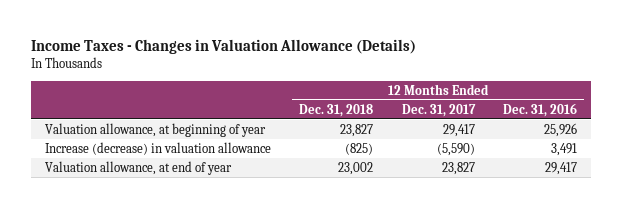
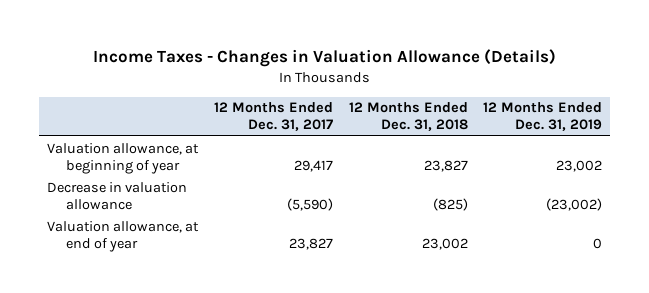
[502,102,577,117] Dec. 31, 2016 -> none
none -> [483,102,603,132] 12 Months Ended Dec. 31, 2019
[45,141,272,155] Increase (decrease) in valuation allowance -> [46,181,187,210] Decrease in valuation allowance

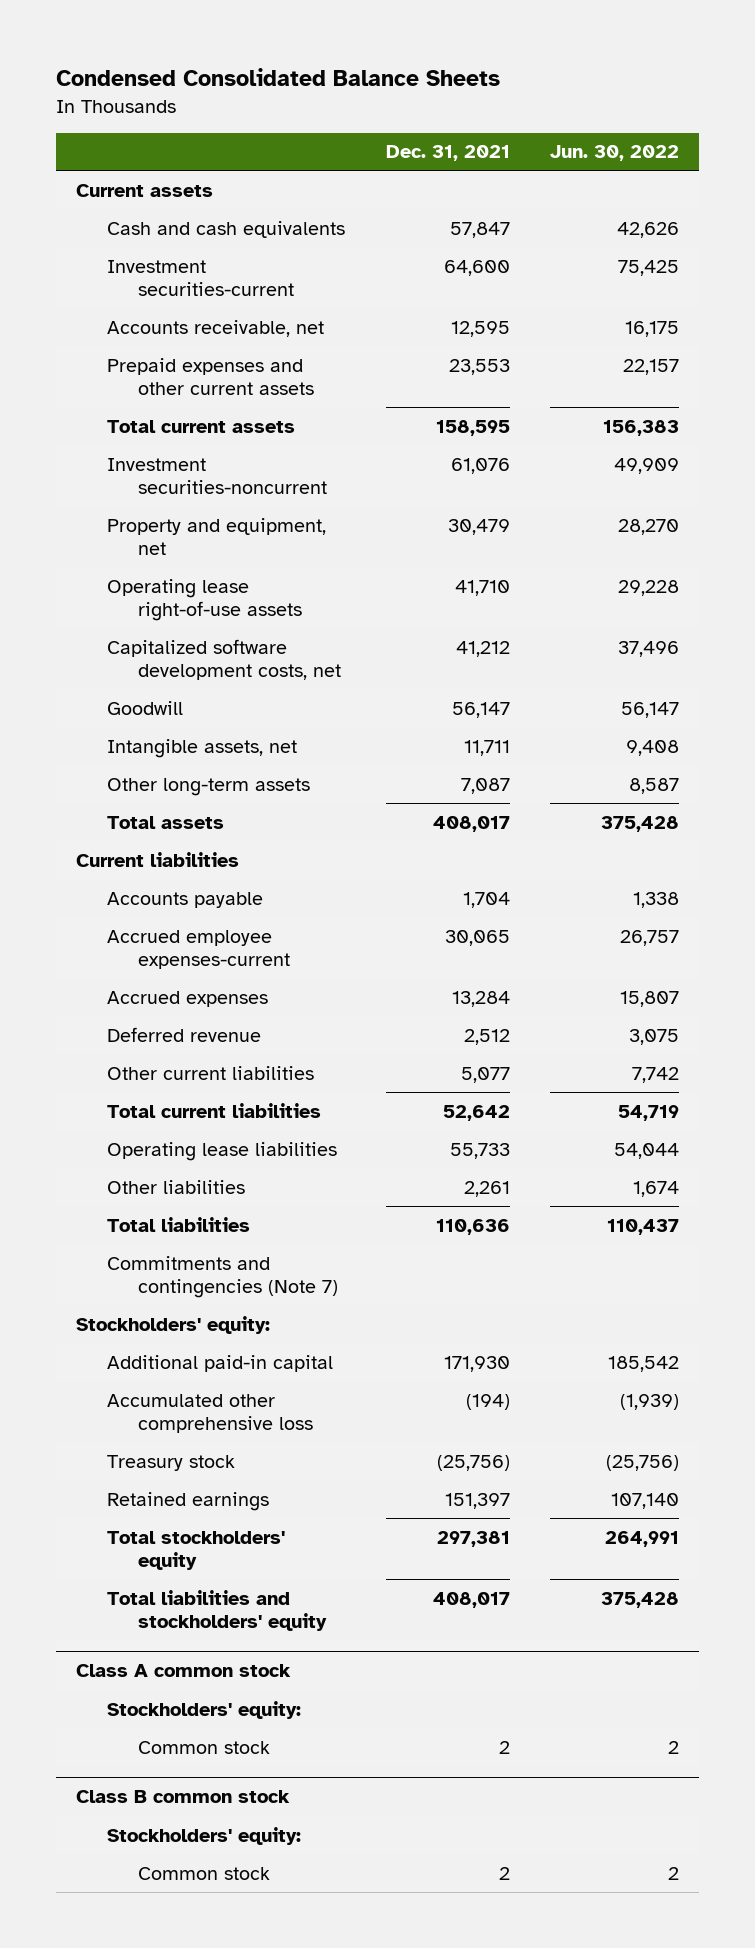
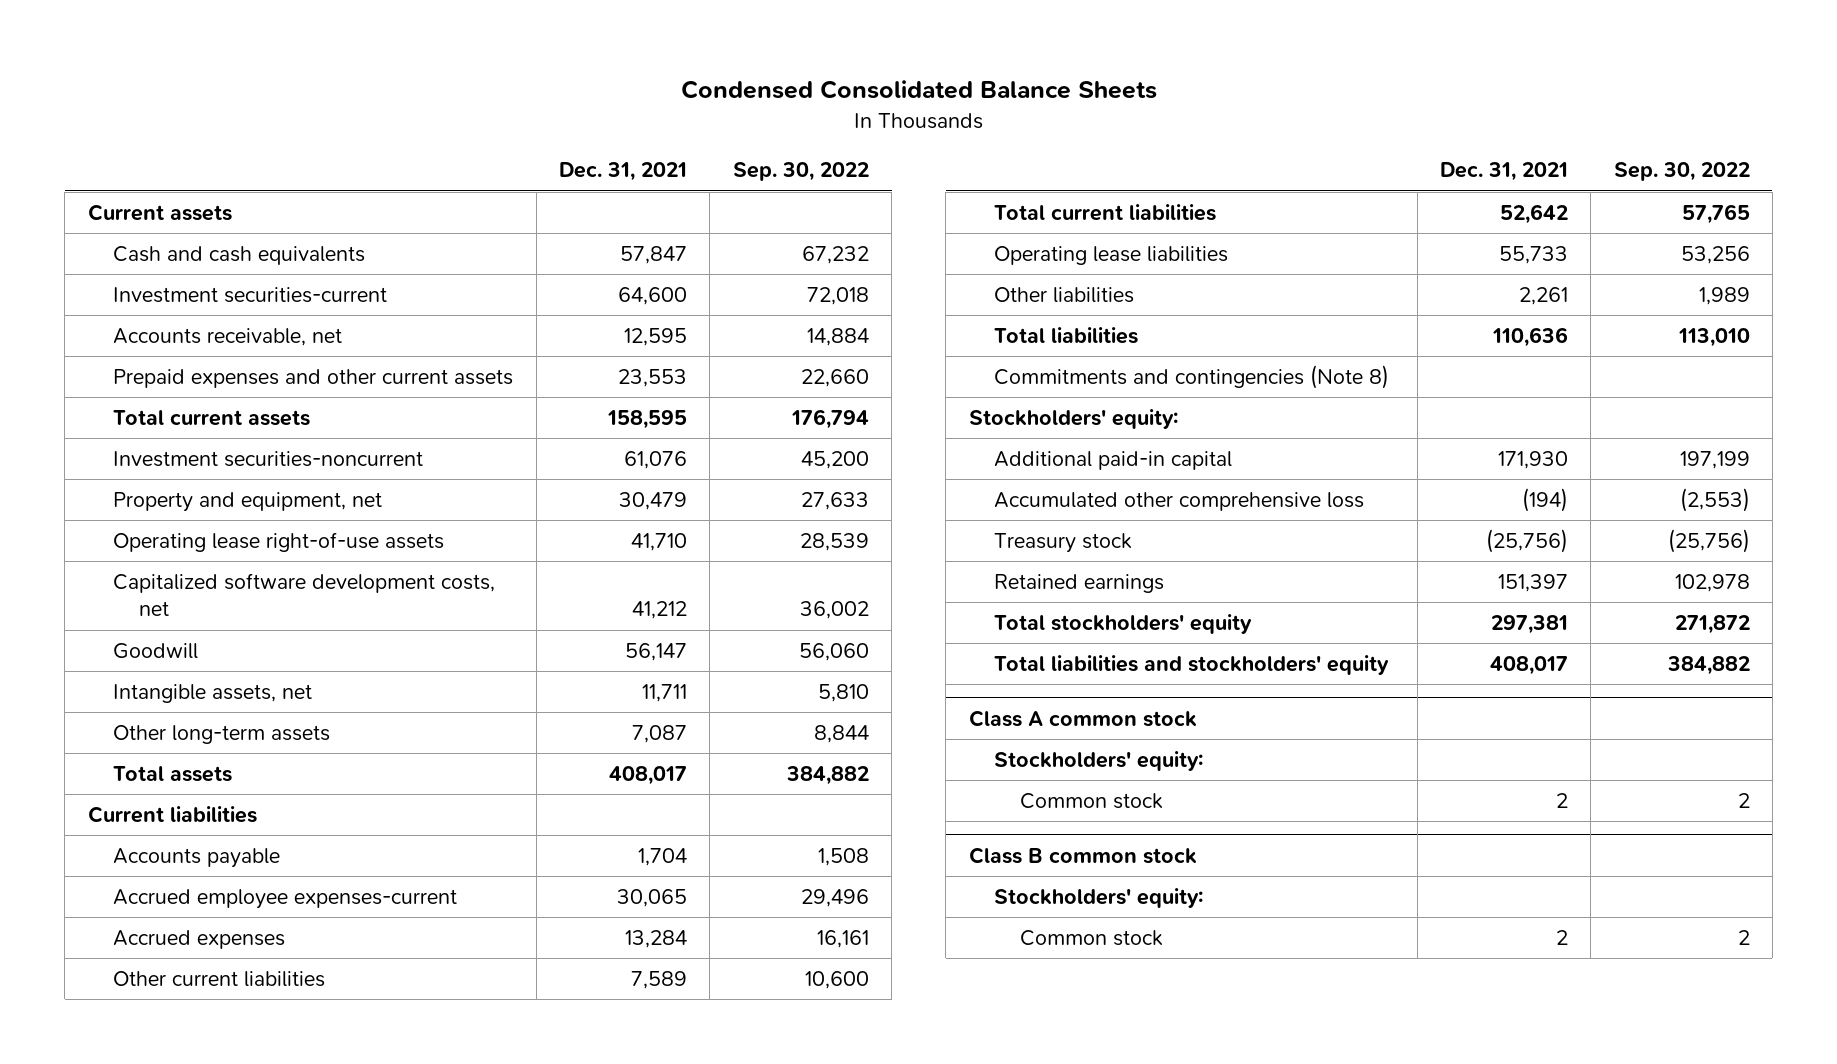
[550,145,680,162] Jun. 30, 2022 -> none
none -> [732,162,869,182] Sep. 30, 2022
[107,1026,262,1042] Deferred revenue -> none
[460,1066,510,1083] 5,077 -> [631,970,688,989] 7,589
[107,1255,338,1299] Commitments and contingencies (Note 7) -> [994,364,1390,389] Commitments and contingencies (Note 8)

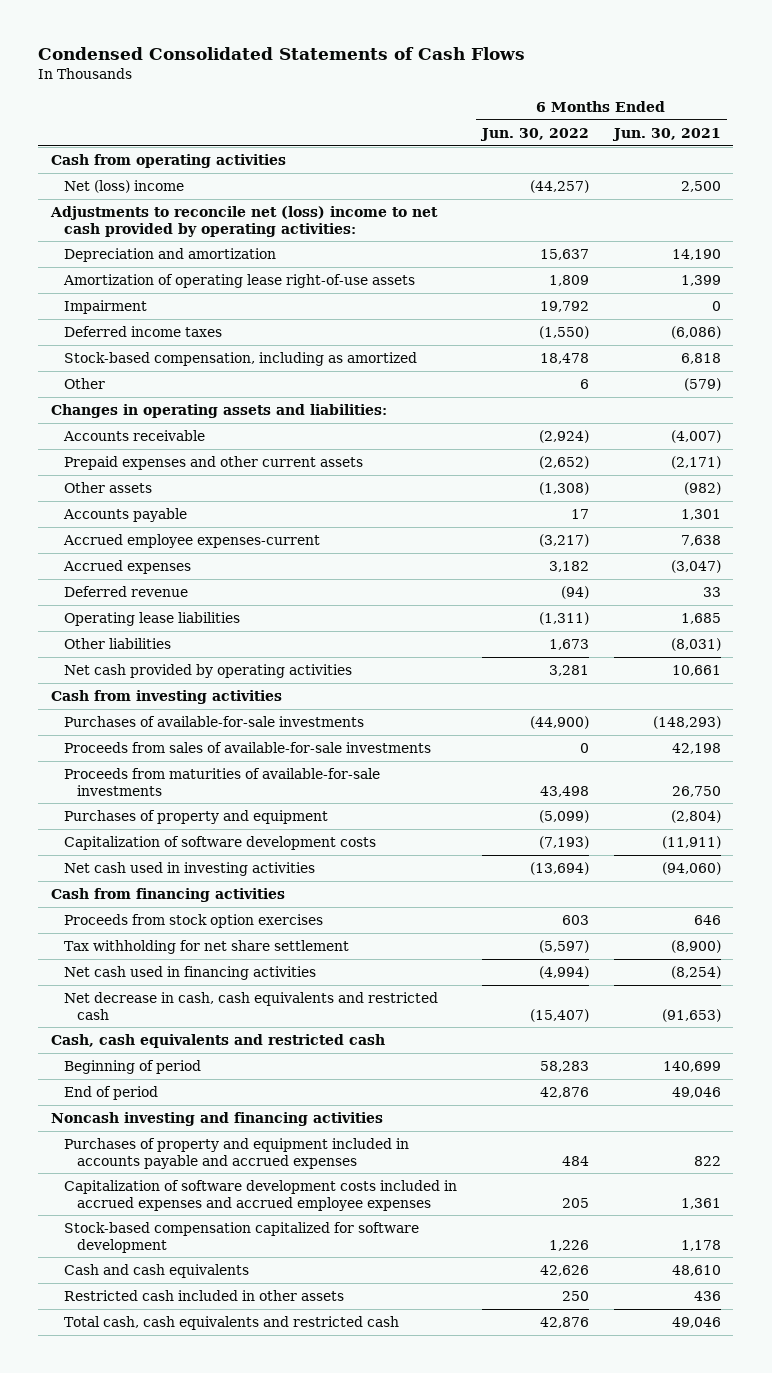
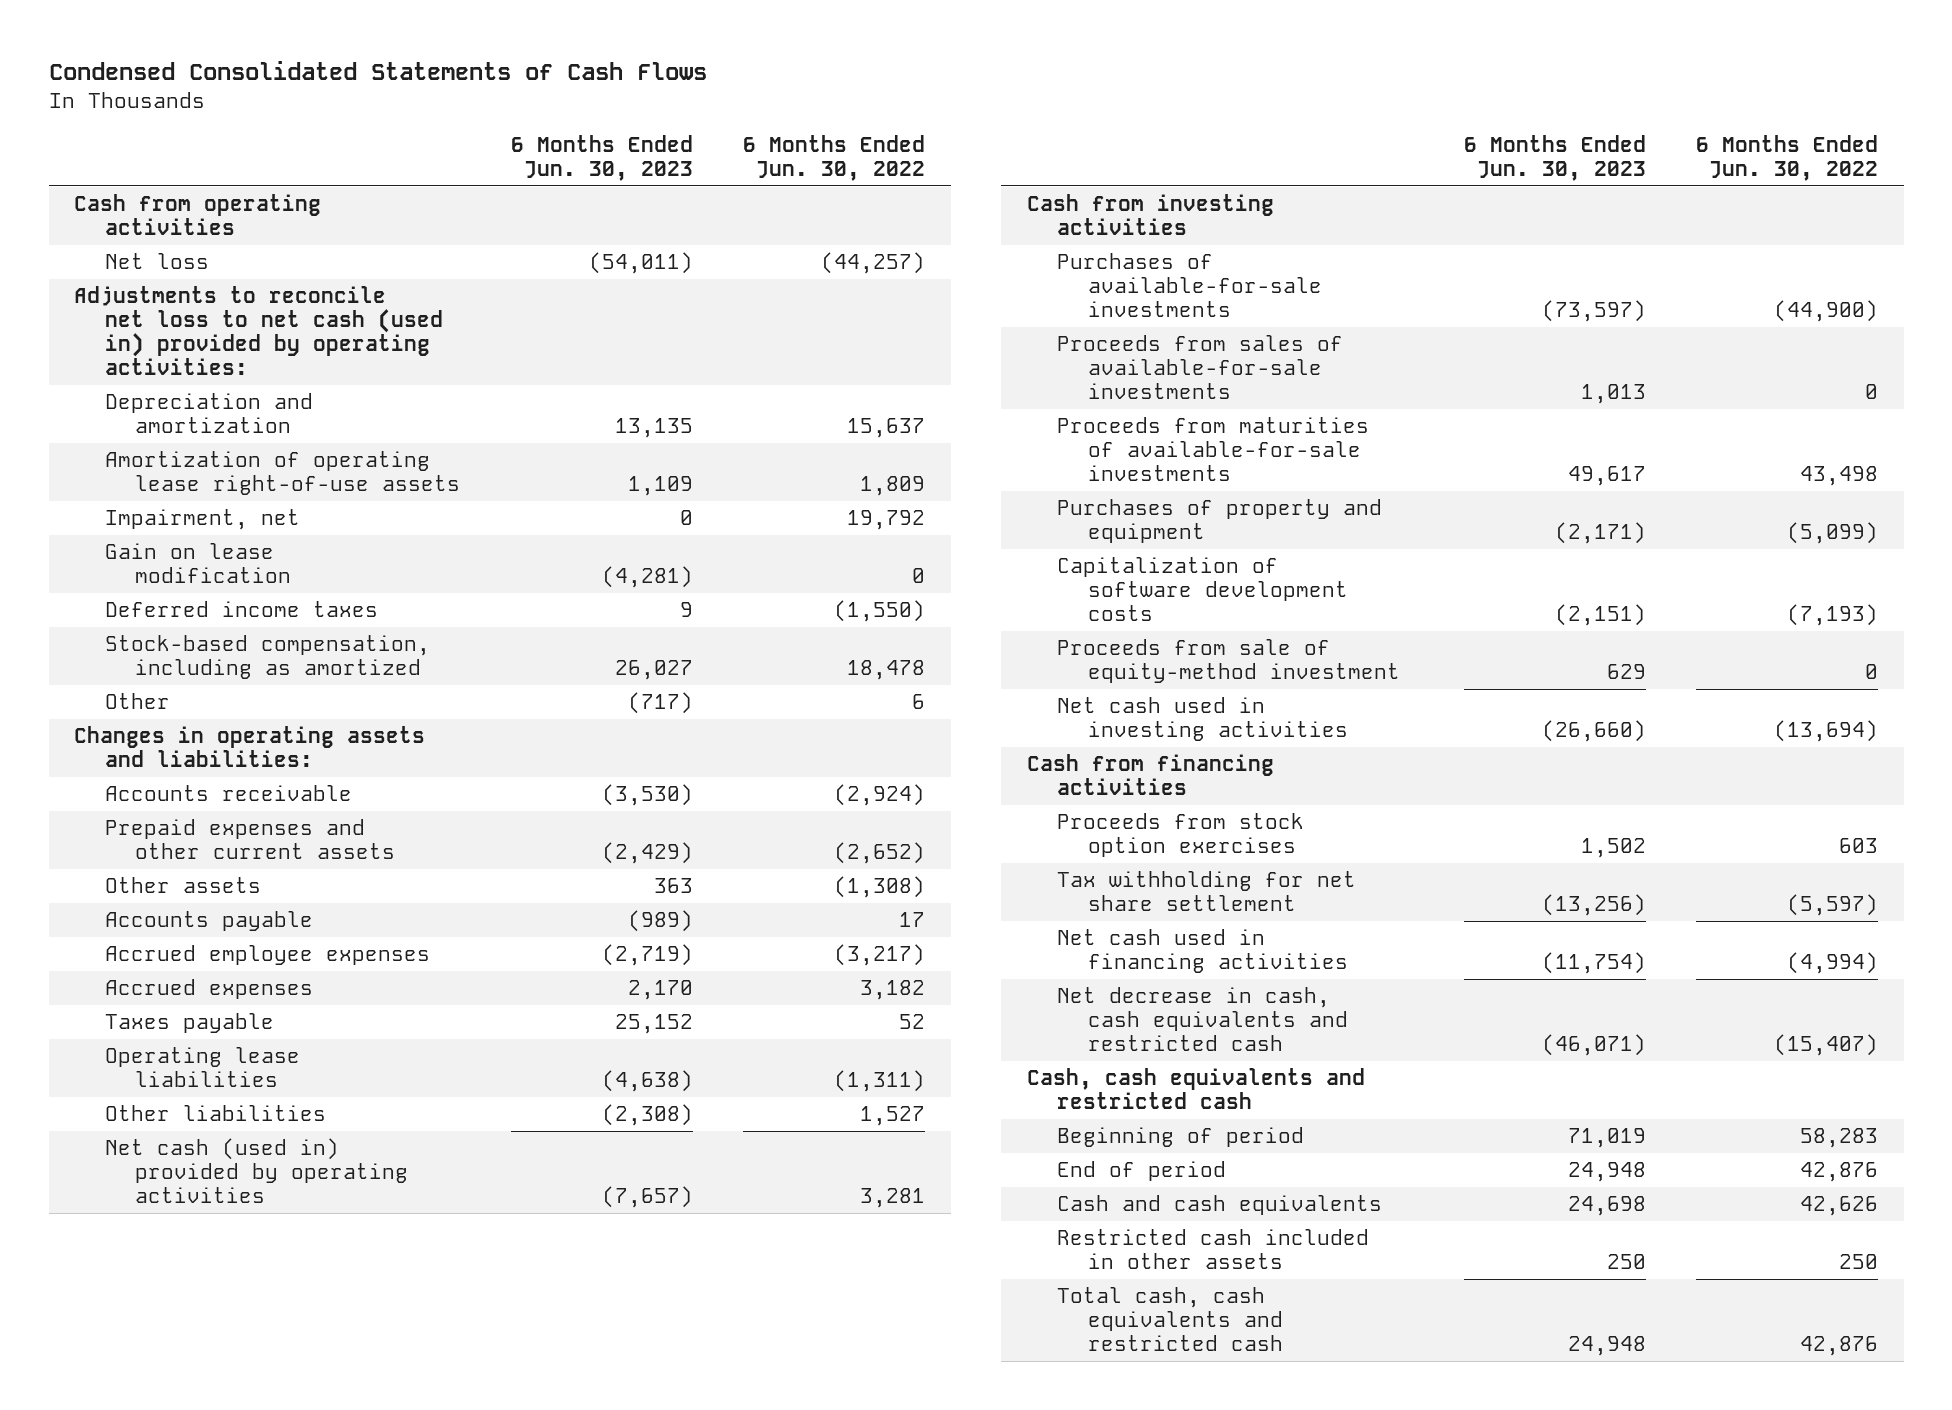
[611,127,721,141] Jun. 30, 2021 -> none
none -> [510,134,693,181] 6 Months Ended Jun. 30, 2023
[63,180,184,194] Net (loss) income -> [104,252,209,269] Net loss
[49,206,438,237] Adjustments to reconcile net (loss) income to net cash provided by operating activities: -> [74,285,443,376] Adjustments to reconcile net loss to net cash (used in) provided by operating activities:
[63,300,147,315] Impairment -> [104,508,300,530] Impairment, net
none -> [104,542,292,584] Gain on lease modification
[62,534,320,549] Accrued employee expenses-current -> [104,944,430,965] Accrued employee expenses
[63,586,188,598] Deferred revenue -> none
none -> [104,1012,274,1033] Taxes payable
[548,639,589,651] 1,673 -> [860,1105,926,1126] 1,527
[63,664,352,679] Net cash provided by operating activities -> [104,1137,409,1204] Net cash (used in) provided by operating activities
none -> [1057,638,1400,684] Proceeds from sale of equity-method investment
[50,1112,383,1127] Noncash investing and financing activities -> none
[63,1138,409,1169] Purchases of property and equipment included in accounts payable and accrued expenses -> none
[63,1180,457,1211] Capitalization of software development costs included in accrued expenses and accrued employee expenses -> none
[63,1222,419,1253] Stock-based compensation capitalized for software development -> none

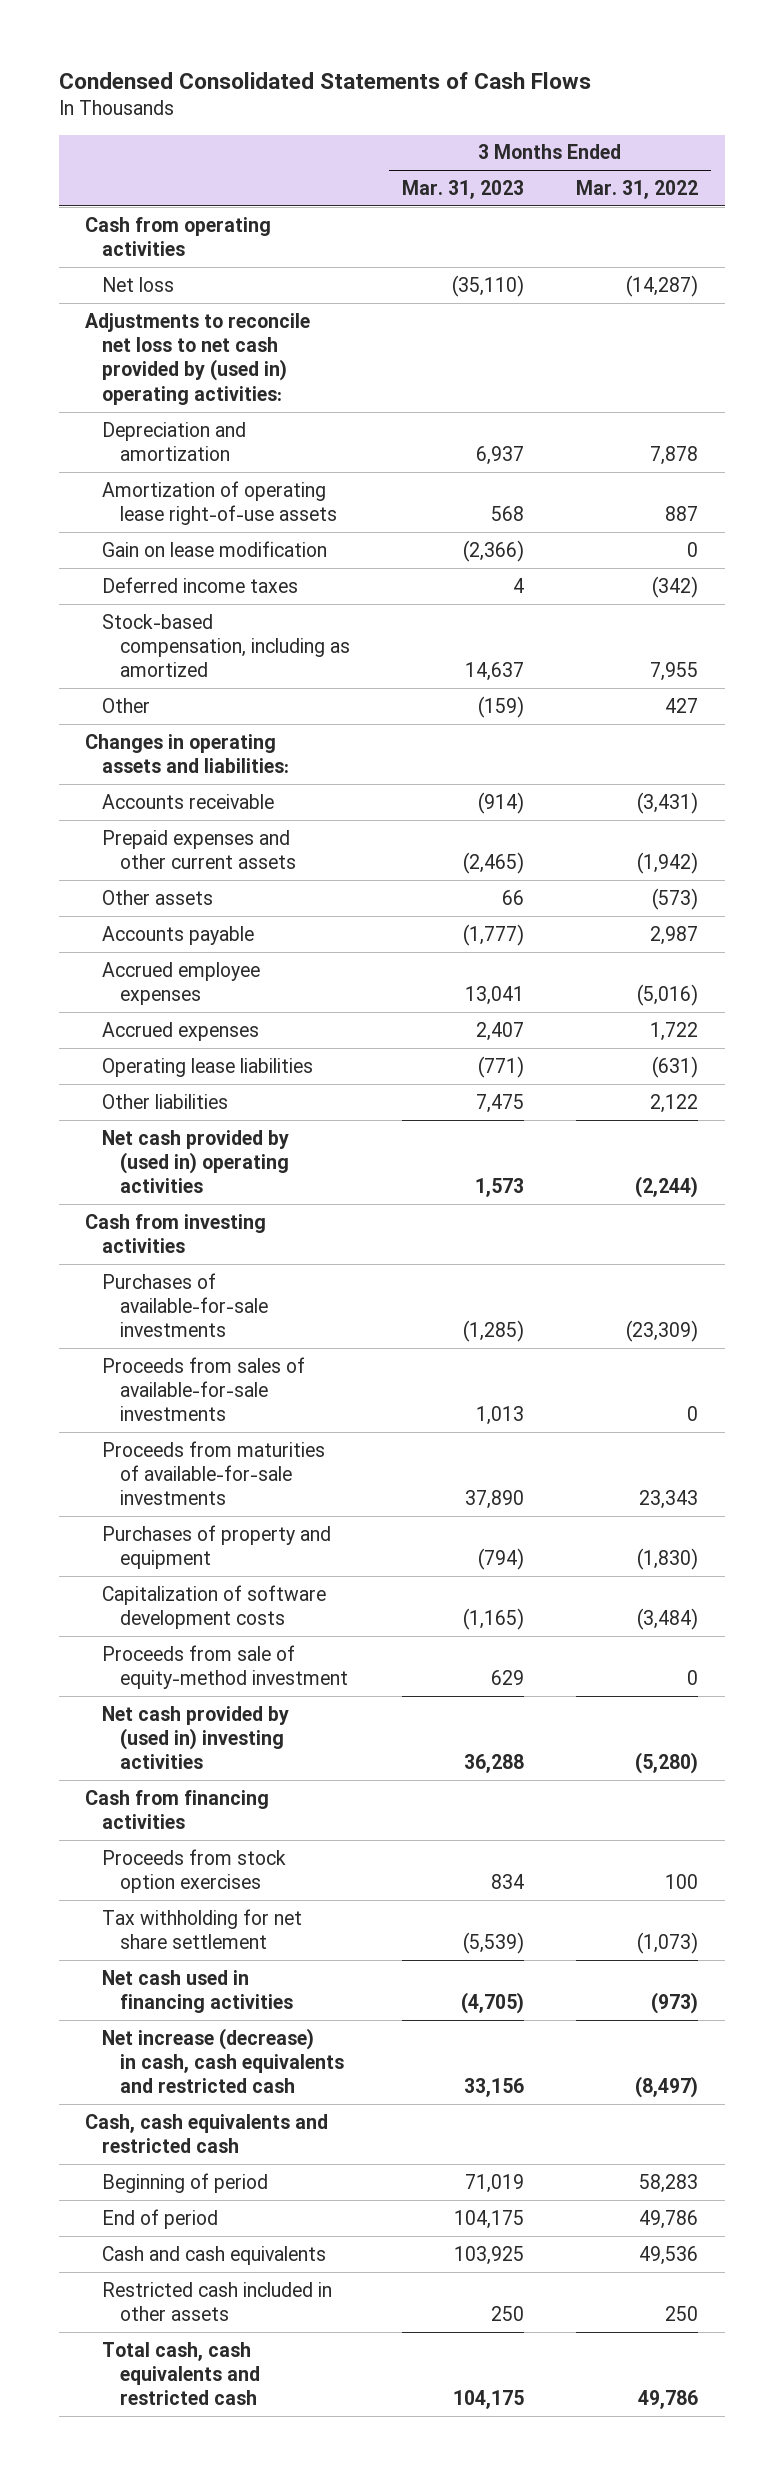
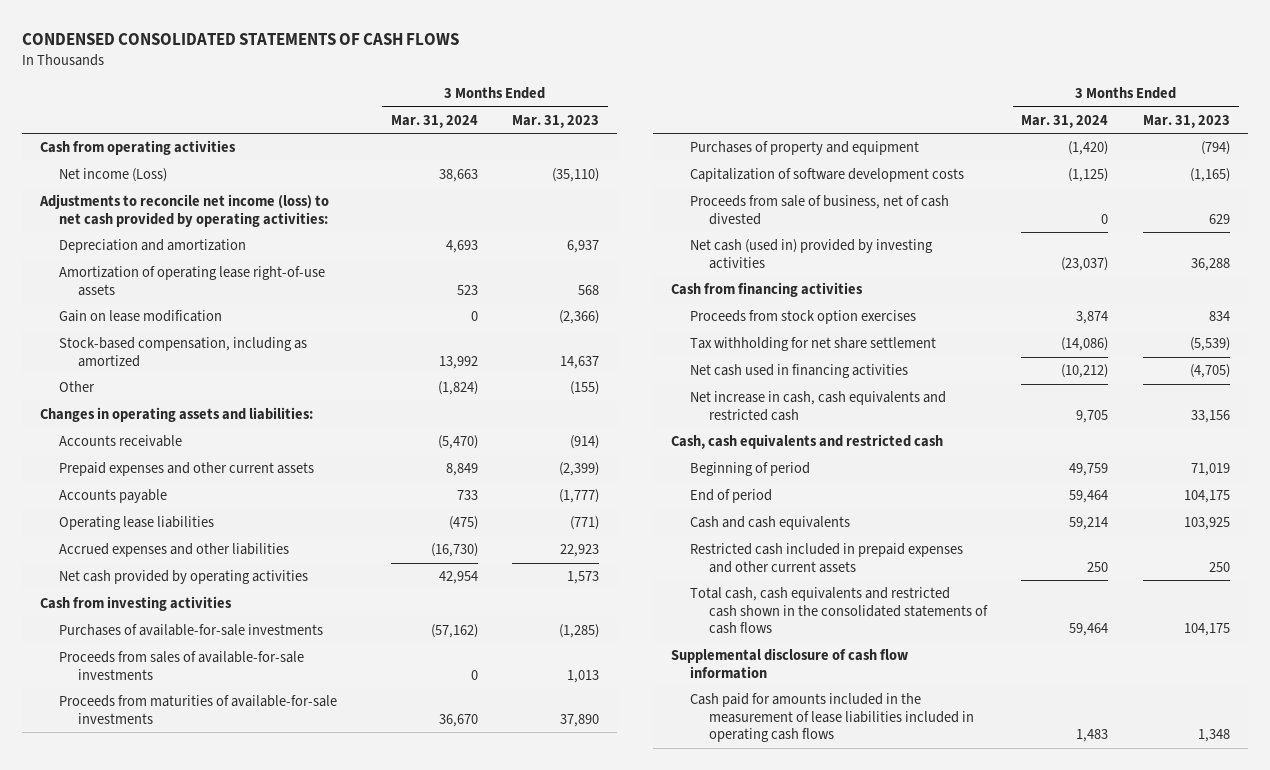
[58,71,591,89] Condensed Consolidated Statements of Cash Flows -> [22,33,460,46] CONDENSED CONSOLIDATED STATEMENTS OF CASH FLOWS
[576,180,699,200] Mar. 31, 2022 -> none
none -> [390,114,478,128] Mar. 31, 2024
[102,276,175,292] Net loss -> [58,168,167,183] Net income (Loss)
[84,312,310,405] Adjustments to reconcile net loss to net cash provided by (used in) operating activities: -> [38,194,329,227] Adjustments to reconcile net income (loss) to net cash provided by operating activities:
[102,576,299,593] Deferred income taxes -> none
[478,695,525,718] (159) -> [570,381,600,396] (155)
[102,889,214,905] Other assets -> none
[463,852,525,875] (2,465) -> [559,462,600,477] (2,399)
[102,961,261,1006] Accrued employee expenses -> none
[102,1021,260,1041] Accrued expenses -> none
[102,1093,229,1109] Other liabilities -> [58,543,289,558] Accrued expenses and other liabilities
[476,1093,525,1113] 7,475 -> [560,544,600,558] 22,923
[102,1129,290,1194] Net cash provided by (used in) operating activities -> [58,570,308,585] Net cash provided by operating activities
[102,1644,348,1690] Proceeds from sale of equity-method investment -> [689,195,949,225] Proceeds from sale of business, net of cash divested
[102,1705,290,1770] Net cash provided by (used in) investing activities -> [689,239,933,269] Net cash (used in) provided by investing activities
[102,2027,344,2094] Net increase (decrease) in cash, cash equivalents and restricted cash -> [689,391,946,421] Net increase in cash, cash equivalents and restricted cash
[102,2281,333,2322] Restricted cash included in other assets -> [689,543,963,573] Restricted cash included in prepaid expenses and other current assets
[102,2341,260,2406] Total cash, cash equivalents and restricted cash -> [689,587,988,635] Total cash, cash equivalents and restricted cash shown in the consolidated statements of cash flows
none -> [670,648,908,679] Supplemental disclosure of cash flow information
none -> [689,693,974,743] Cash paid for amounts included in the measurement of lease liabilities included in operating cash flows

